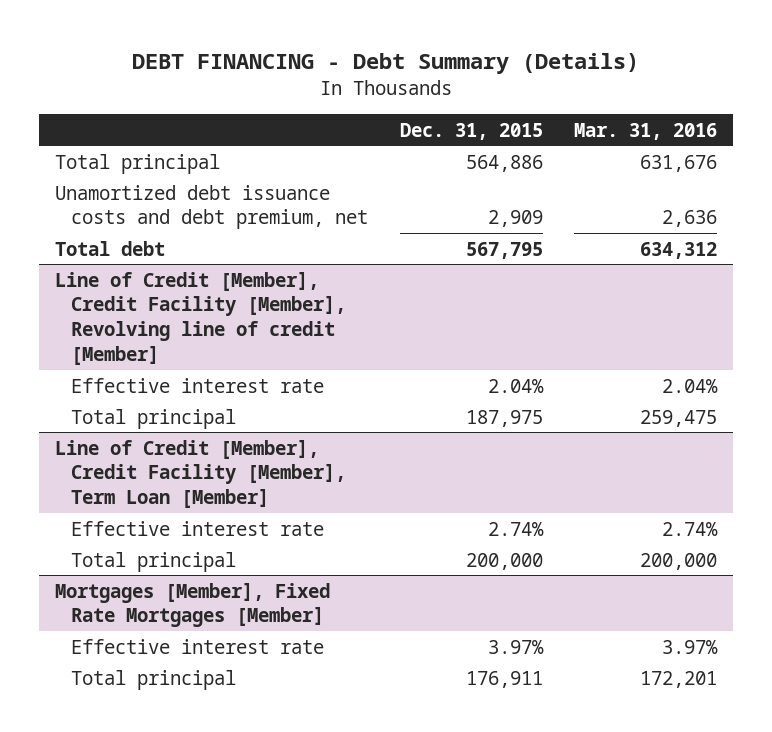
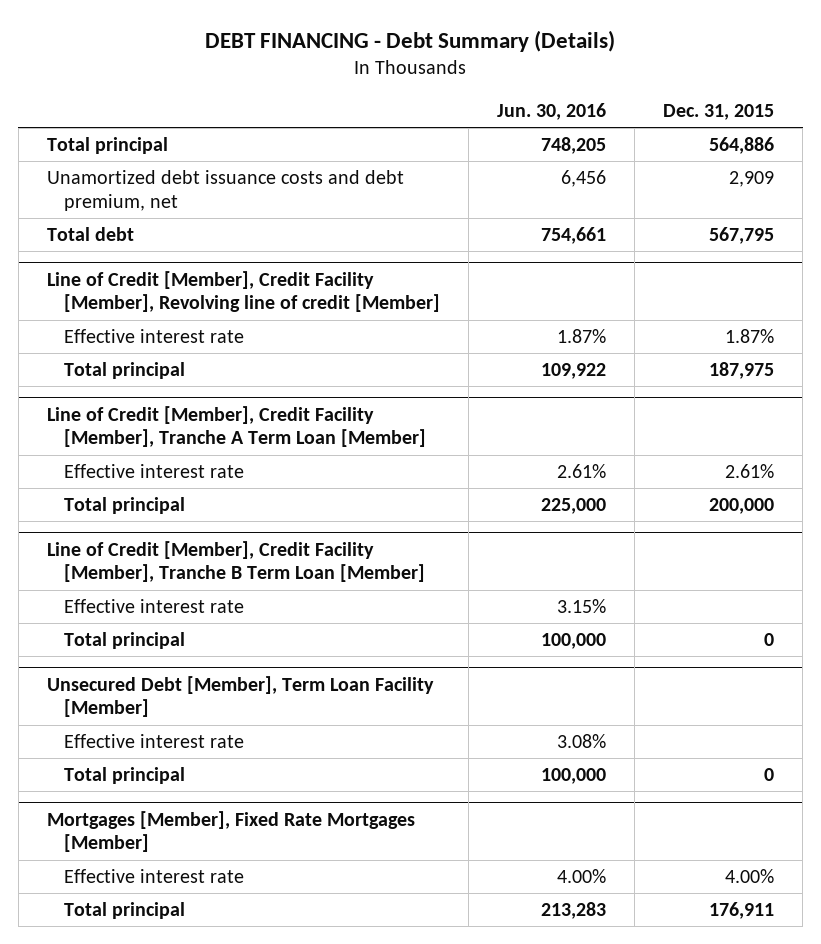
[574,122,718,140] Mar. 31, 2016 -> none
none -> [496,102,606,120] Jun. 30, 2016
[487,378,544,393] 2.04% -> [725,328,775,343] 1.87%
[54,439,347,509] Line of Credit [Member], Credit Facility [Member], Term Loan [Member] -> [46,405,426,448] Line of Credit [Member], Credit Facility [Member], Tranche A Term Loan [Member]
[487,521,544,536] 2.74% -> [725,463,775,478] 2.61%
none -> [46,540,425,583] Line of Credit [Member], Credit Facility [Member], Tranche B Term Loan [Member]
none -> [63,598,244,613] Effective interest rate
none -> [63,631,185,649] Total principal
none -> [46,675,434,718] Unsecured Debt [Member], Term Loan Facility [Member]
none -> [63,733,244,748] Effective interest rate
none -> [63,766,185,784] Total principal
[487,639,544,654] 3.97% -> [725,868,775,883] 4.00%

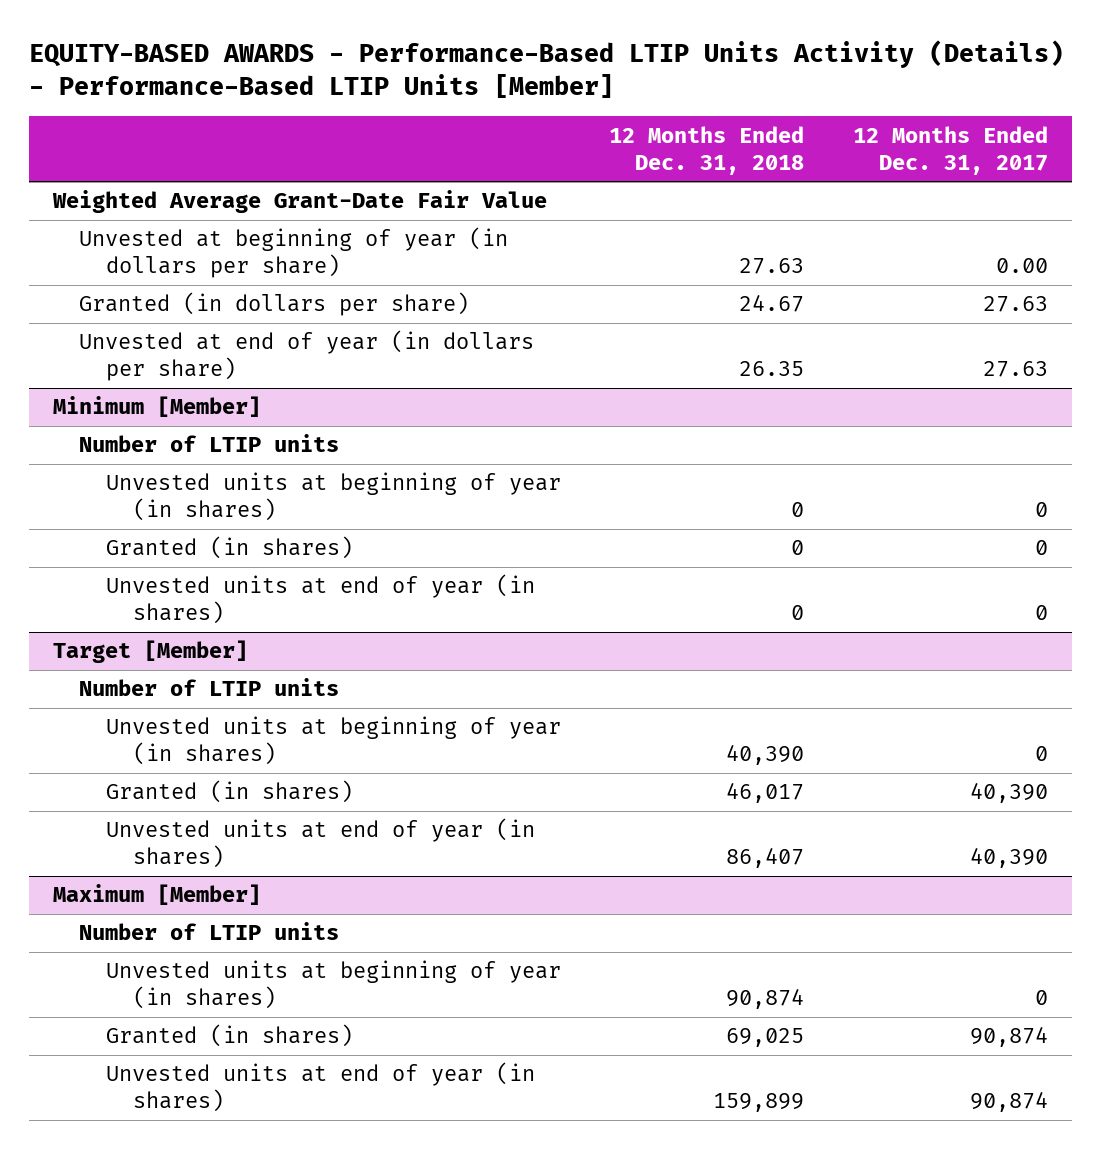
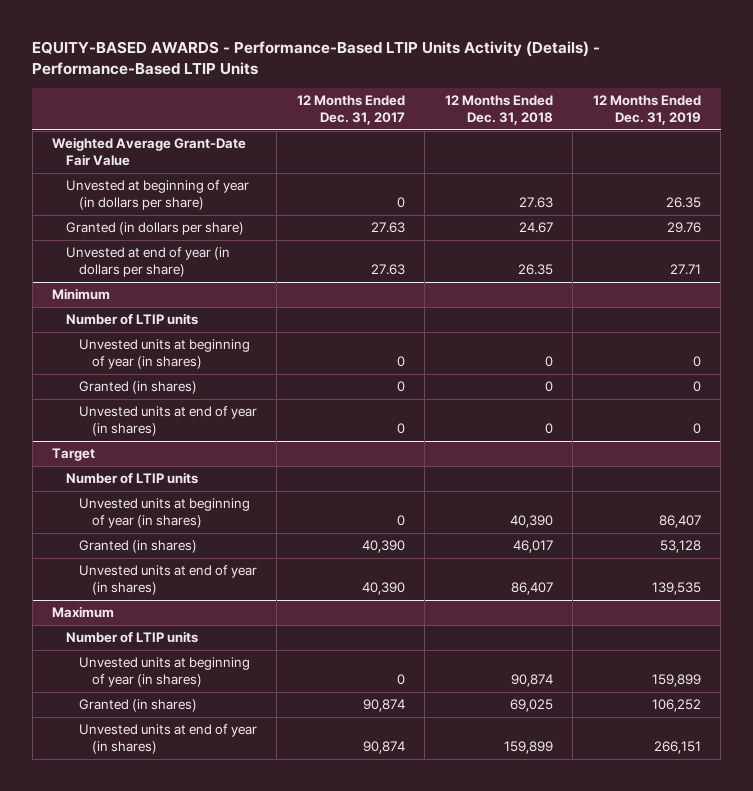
[28,39,1064,98] EQUITY-BASED AWARDS - Performance-Based LTIP Units Activity (Details) - Performance-Based LTIP Units [Member] -> [32,41,601,76] EQUITY-BASED AWARDS - Performance-Based LTIP Units Activity (Details) - Performance-Based LTIP Units
none -> [592,95,701,126] 12 Months Ended Dec. 31, 2019
[995,258,1048,274] 0.00 -> [396,197,405,209] 0
[52,396,261,418] Minimum [Member] -> [52,288,111,301] Minimum
[52,640,248,664] Target [Member] -> [52,448,96,462] Target
[52,884,261,906] Maximum [Member] -> [52,606,115,619] Maximum

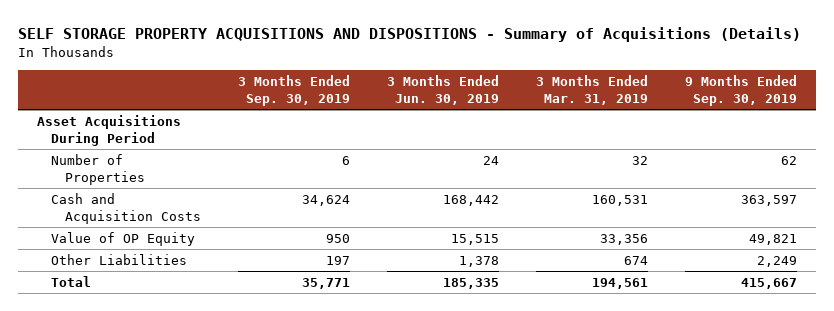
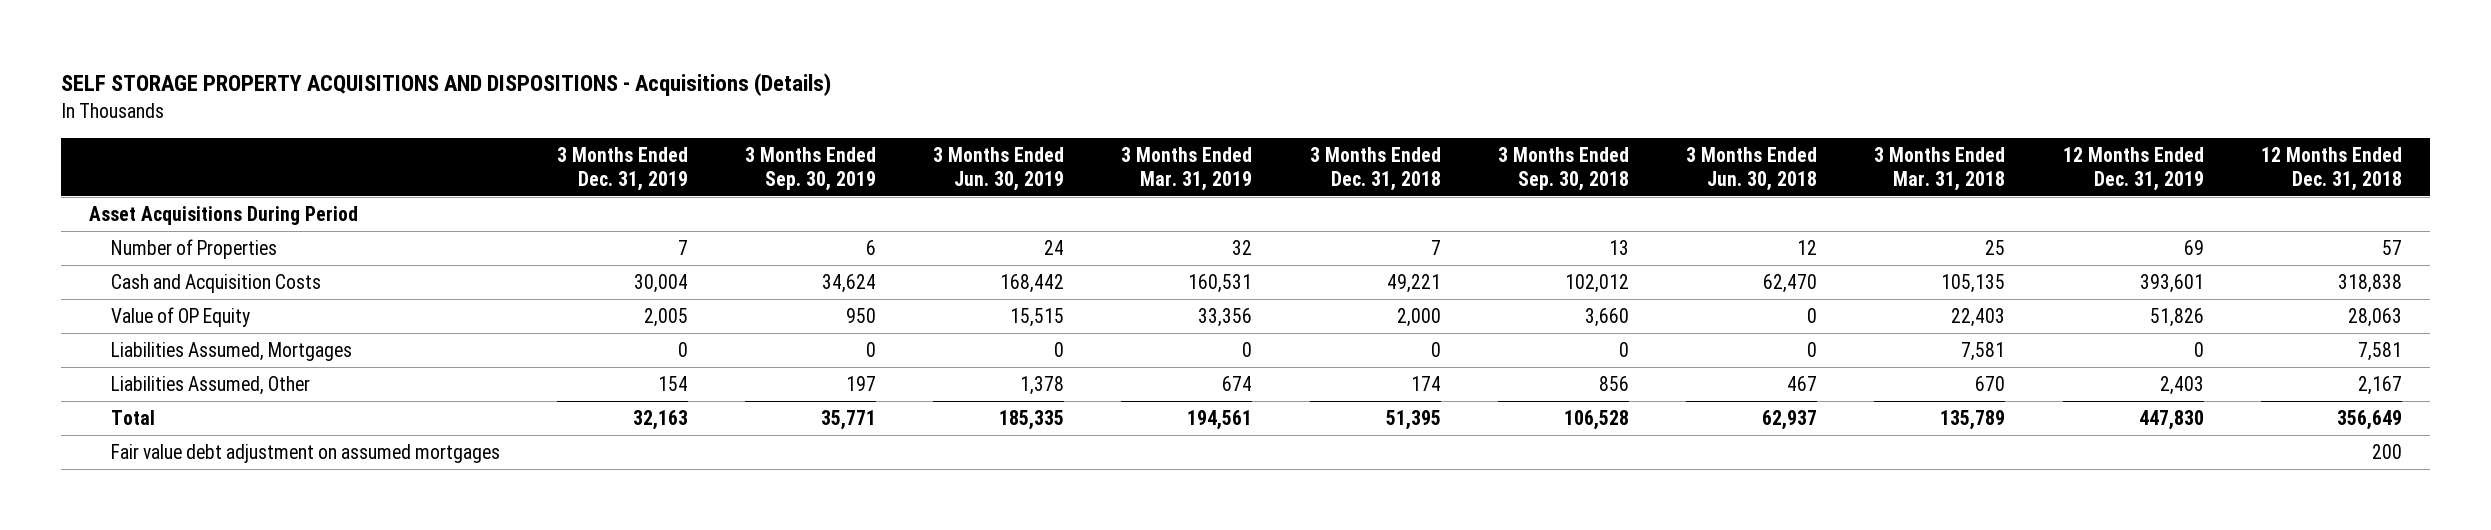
[18,26,802,42] SELF STORAGE PROPERTY ACQUISITIONS AND DISPOSITIONS - Summary of Acquisitions (Details) -> [60,73,831,97] SELF STORAGE PROPERTY ACQUISITIONS AND DISPOSITIONS - Acquisitions (Details)
[685,74,798,106] 9 Months Ended Sep. 30, 2019 -> none
none -> [556,146,688,191] 3 Months Ended Dec. 31, 2019
none -> [1309,146,1441,191] 3 Months Ended Dec. 31, 2018
none -> [1497,146,1629,191] 3 Months Ended Sep. 30, 2018
none -> [1686,146,1818,191] 3 Months Ended Jun. 30, 2018
none -> [1874,146,2006,191] 3 Months Ended Mar. 31, 2018
none -> [2062,146,2204,191] 12 Months Ended Dec. 31, 2019
none -> [2260,146,2402,191] 12 Months Ended Dec. 31, 2018
none -> [110,342,352,362] Liabilities Assumed, Mortgages
[50,253,187,265] Other Liabilities -> [110,376,310,396] Liabilities Assumed, Other
none -> [110,444,500,464] Fair value debt adjustment on assumed mortgages

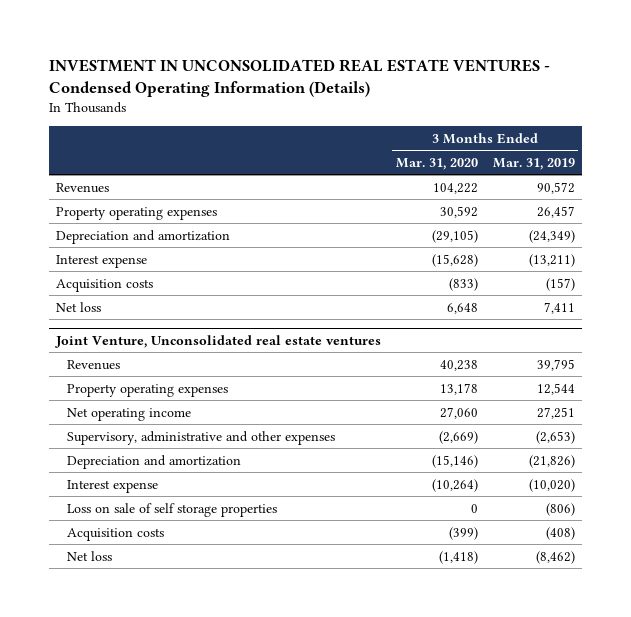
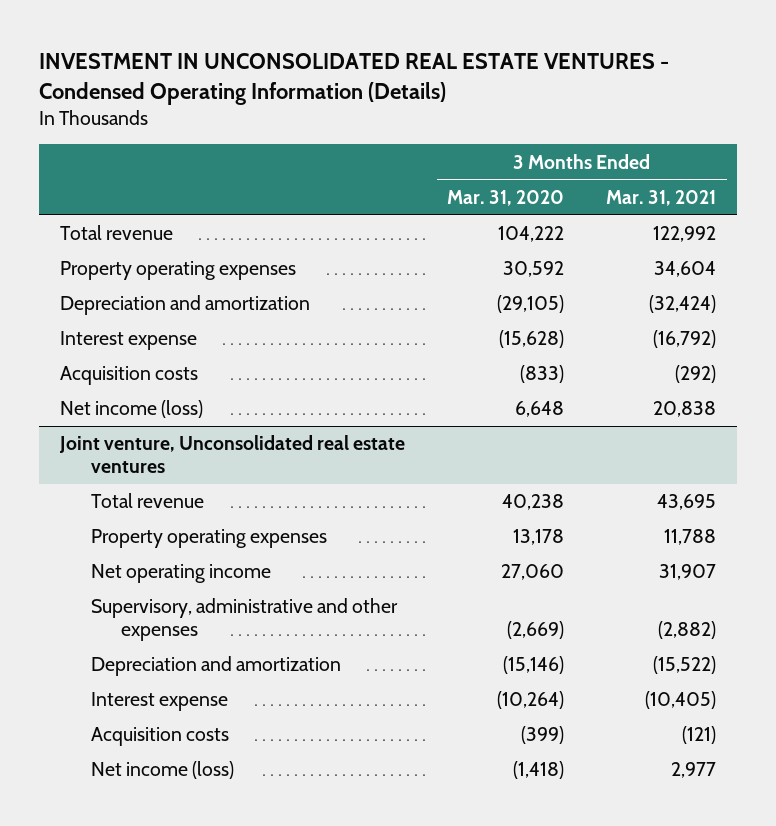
[492,158,575,171] Mar. 31, 2019 -> none
none -> [606,189,717,206] Mar. 31, 2021
[56,182,110,193] Revenues -> [60,225,174,241] Total revenue
[56,301,102,312] Net loss -> [60,400,204,419] Net income (loss)
[55,334,382,348] Joint Venture, Unconsolidated real estate ventures -> [59,435,406,473] Joint venture, Unconsolidated real estate ventures
[66,359,120,370] Revenues -> [90,493,204,509] Total revenue
[66,502,277,517] Loss on sale of self storage properties -> none
[66,550,112,561] Net loss -> [90,761,234,780] Net income (loss)

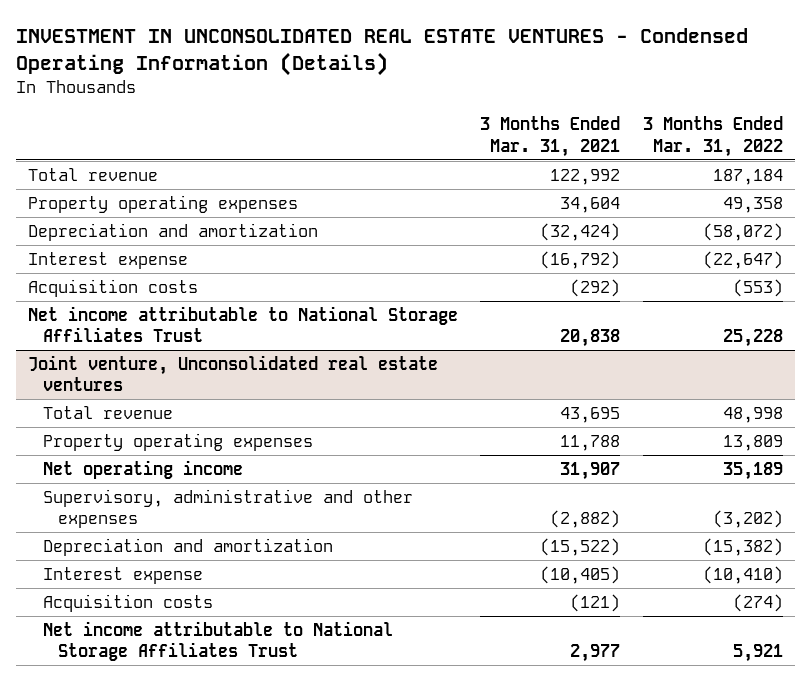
[447,189,565,206] Mar. 31, 2020 -> none
none -> [643,116,784,157] 3 Months Ended Mar. 31, 2022
[60,400,204,419] Net income (loss) -> [27,306,458,343] Net income attributable to National Storage Affiliates Trust
[90,761,234,780] Net income (loss) -> [42,621,393,662] Net income attributable to National Storage Affiliates Trust

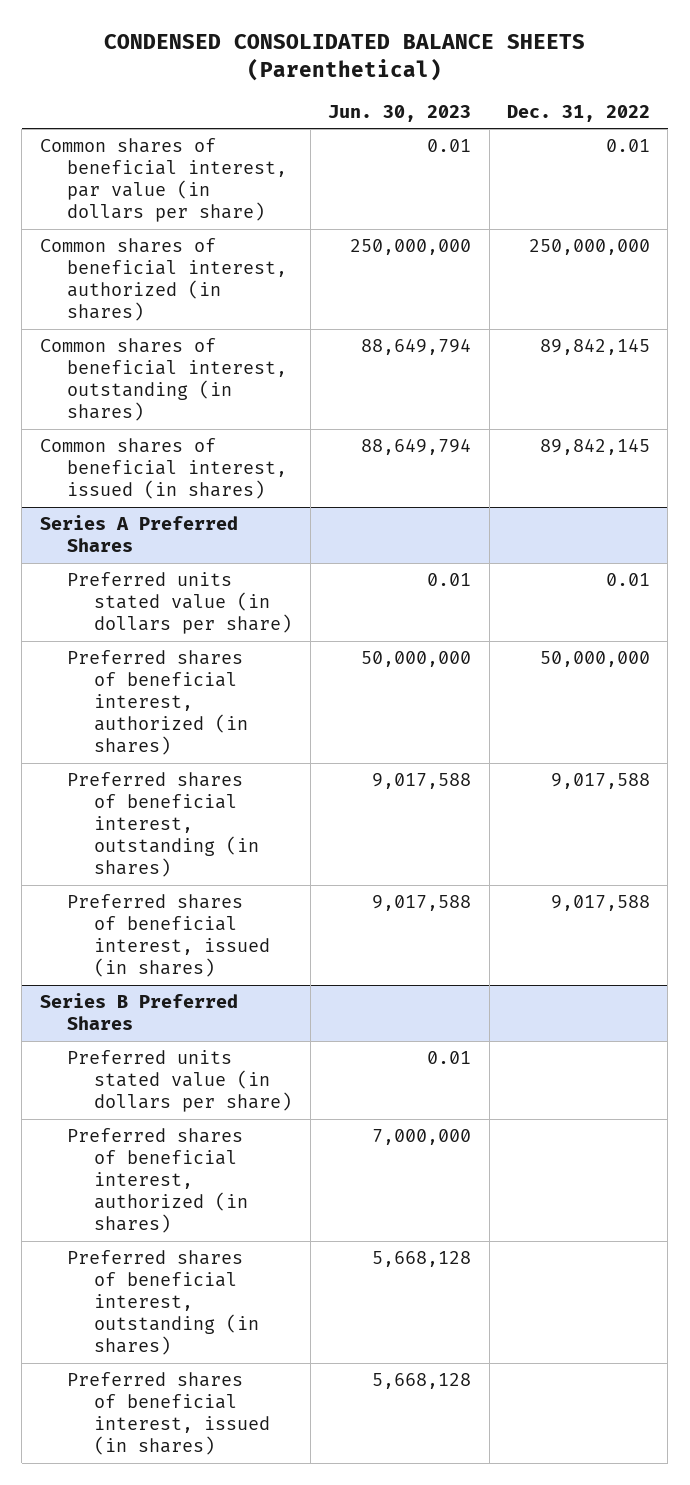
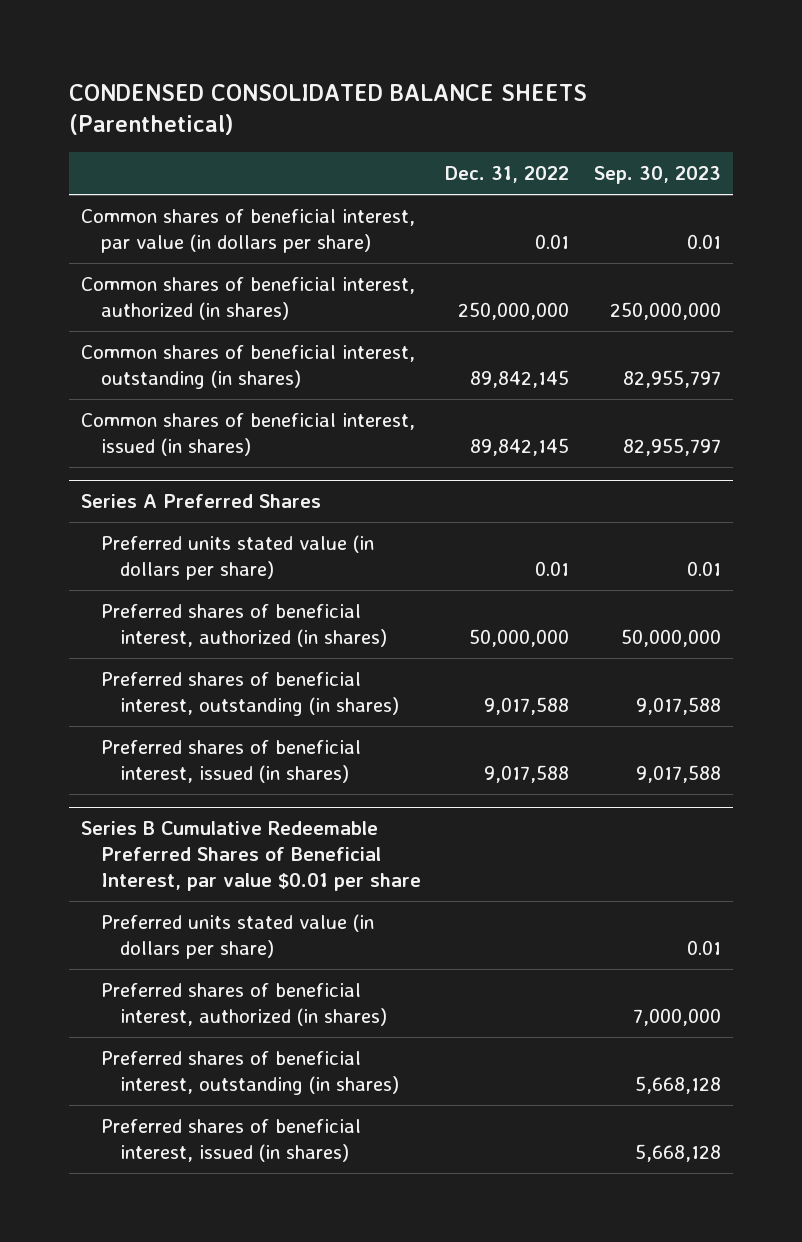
[328,104,472,122] Jun. 30, 2023 -> none
none -> [593,166,721,185] Sep. 30, 2023
[39,993,238,1031] Series B Preferred Shares -> [81,820,421,892] Series B Cumulative Redeemable Preferred Shares of Beneficial Interest, par value $0.01 per share

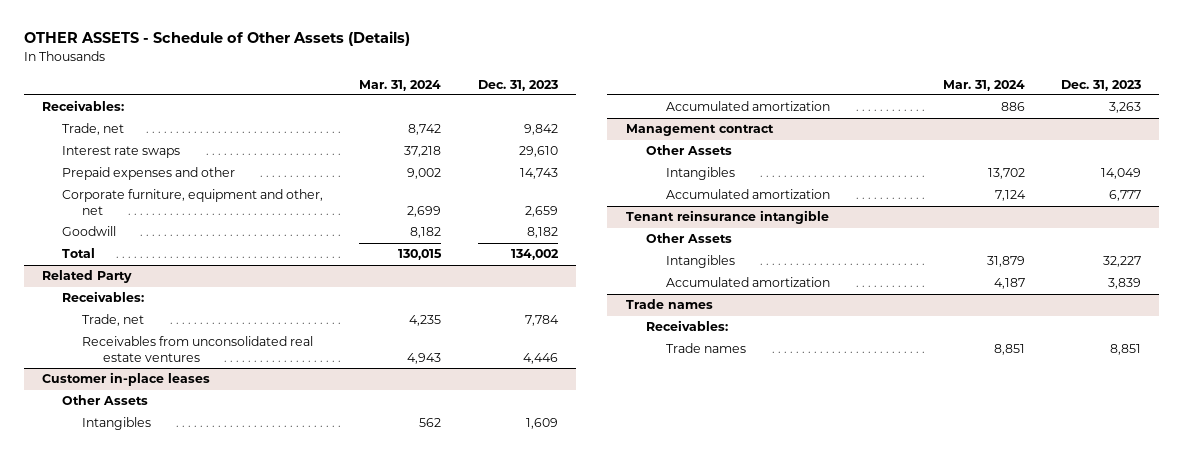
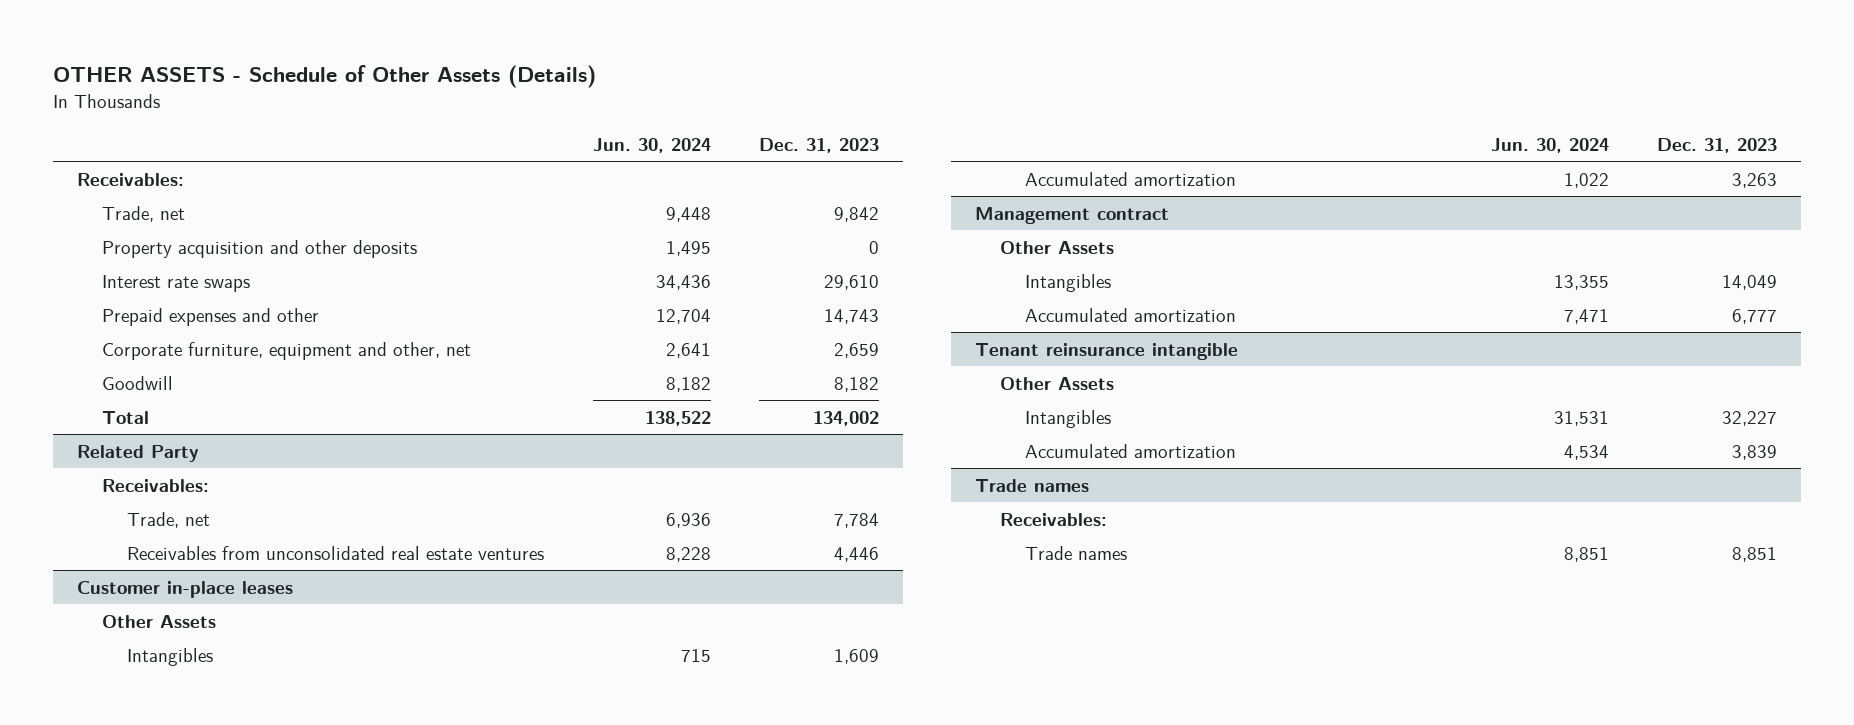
[359,79,442,91] Mar. 31, 2024 -> none
none -> [592,137,711,153] Jun. 30, 2024
none -> [102,239,418,258] Property acquisition and other deposits

